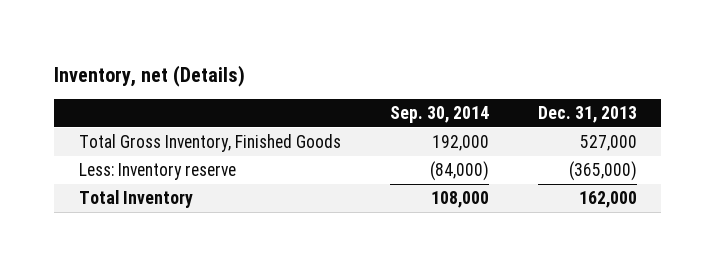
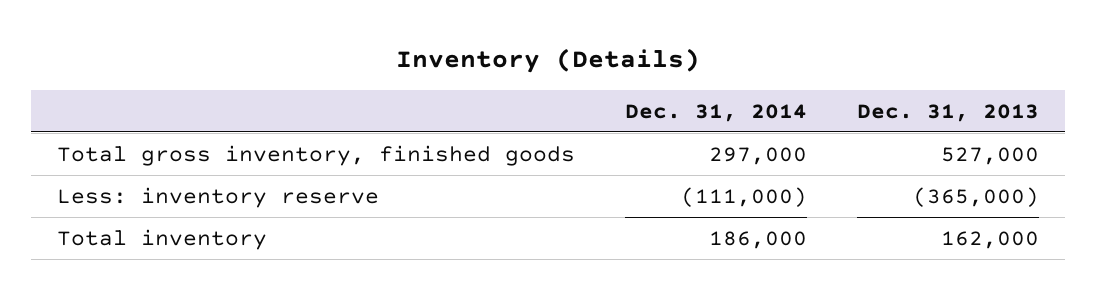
[54,64,246,87] Inventory, net (Details) -> [396,47,701,73] Inventory (Details)
[389,106,489,124] Sep. 30, 2014 -> none
none -> [625,103,808,122] Dec. 31, 2014
[78,134,341,153] Total Gross Inventory, Finished Goods -> [56,144,575,166] Total gross inventory, finished goods
[78,163,236,181] Less: Inventory reserve -> [56,186,379,208] Less: inventory reserve
[78,190,193,209] Total Inventory -> [56,228,267,250] Total inventory

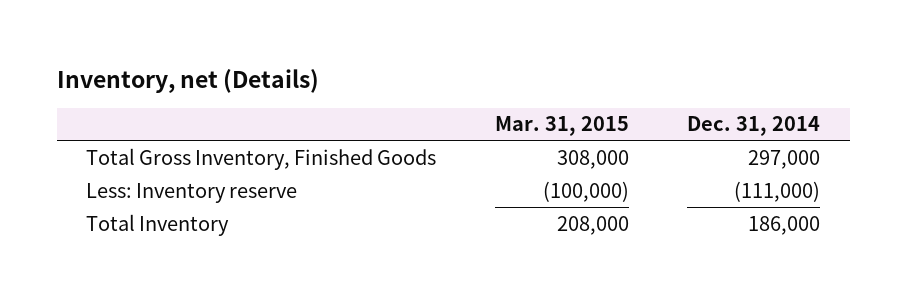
[396,47,701,73] Inventory (Details) -> [56,68,319,93] Inventory, net (Details)
[857,103,1040,122] Dec. 31, 2013 -> none
none -> [494,116,629,137] Mar. 31, 2015
[56,144,575,166] Total gross inventory, finished goods -> [85,147,436,170] Total Gross Inventory, Finished Goods
[56,186,379,208] Less: inventory reserve -> [85,182,297,203] Less: Inventory reserve
[56,228,267,250] Total inventory -> [85,213,229,236] Total Inventory

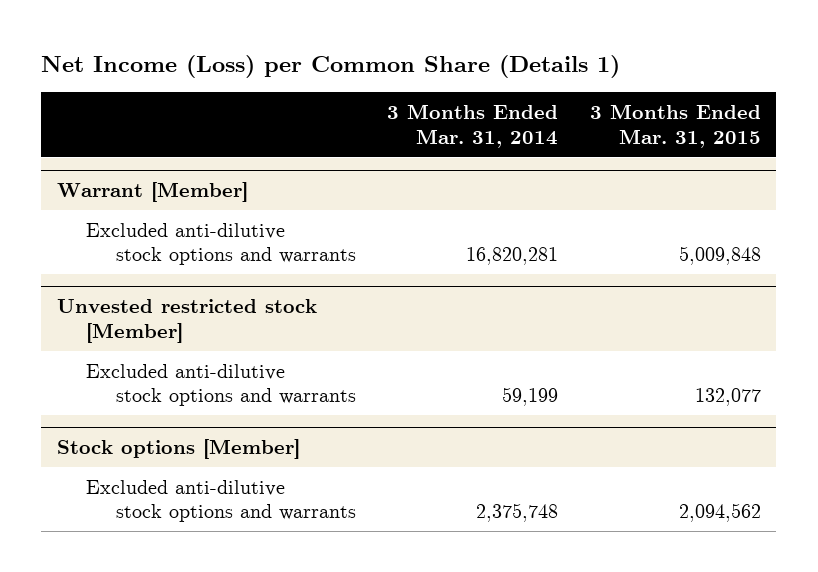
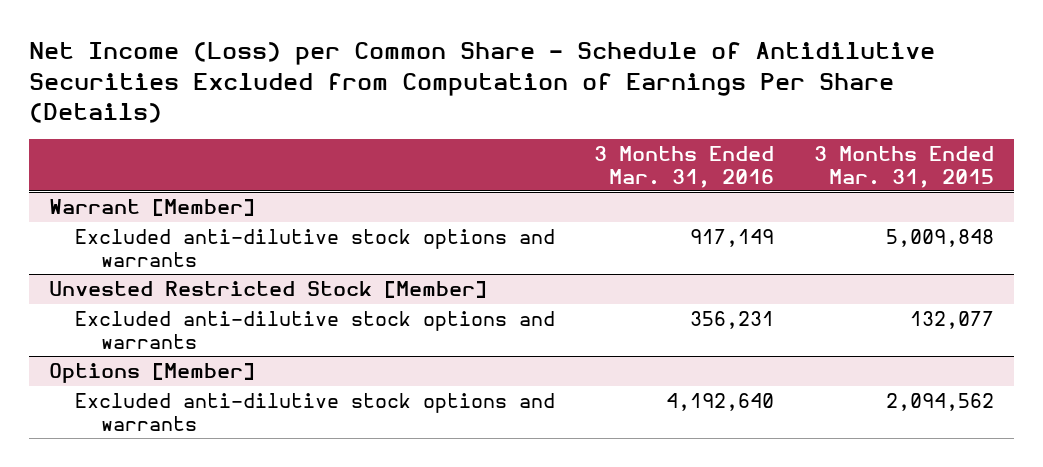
[41,55,621,79] Net Income (Loss) per Common Share (Details 1) -> [29,42,936,123] Net Income (Loss) per Common Share - Schedule of Antidilutive Securities Excluded from Computation of Earnings Per Share (Details)
[387,104,559,148] 3 Months Ended Mar. 31, 2014 -> none
none -> [594,146,775,188] 3 Months Ended Mar. 31, 2016
[57,299,318,343] Unvested restricted stock [Member] -> [49,281,488,299] Unvested Restricted Stock [Member]
[57,439,301,460] Stock options [Member] -> [49,363,256,384] Options [Member]

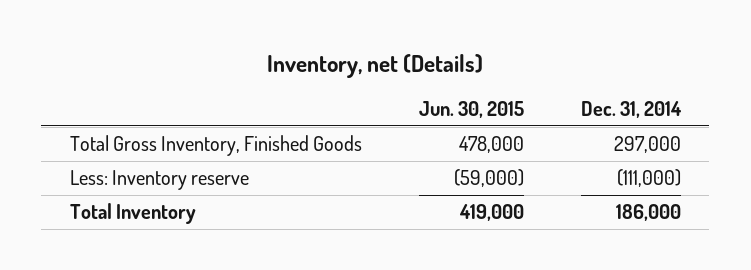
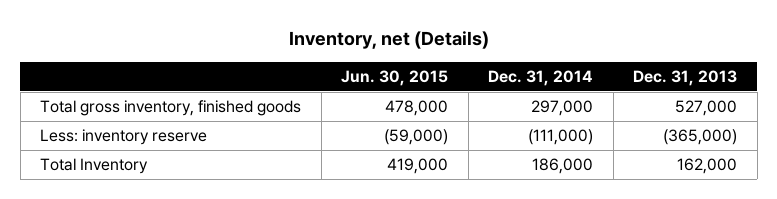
none -> [633,70,738,87] Dec. 31, 2013
[69,135,362,157] Total Gross Inventory, Finished Goods -> [40,100,302,117] Total gross inventory, finished goods
[69,170,249,191] Less: Inventory reserve -> [40,129,208,146] Less: inventory reserve

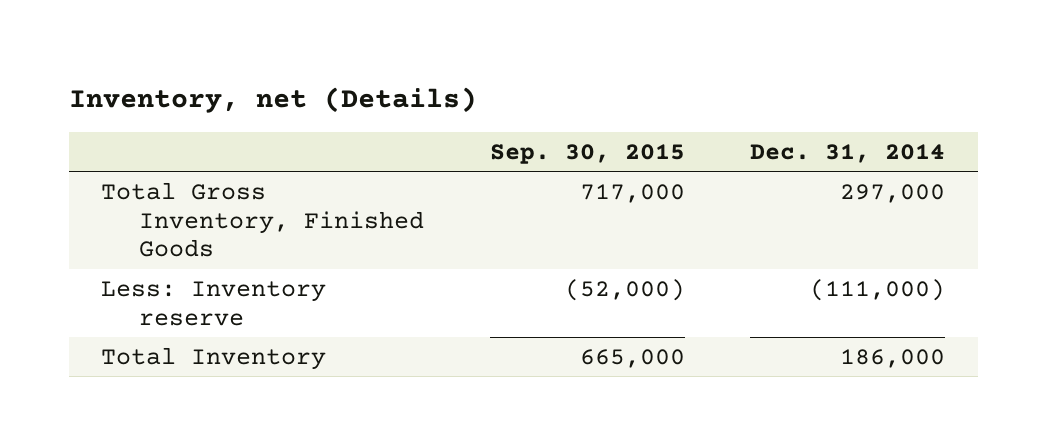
[341,70,449,87] Jun. 30, 2015 -> none
[633,70,738,87] Dec. 31, 2013 -> none
none -> [489,143,685,164] Sep. 30, 2015
[40,100,302,117] Total gross inventory, finished goods -> [101,181,425,258] Total Gross Inventory, Finished Goods
[40,129,208,146] Less: inventory reserve -> [101,280,327,326] Less: Inventory reserve

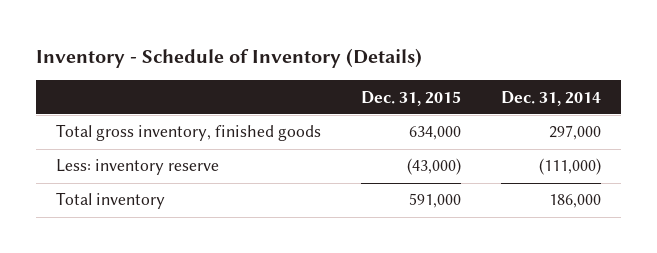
[68,87,477,114] Inventory, net (Details) -> [35,47,422,68] Inventory - Schedule of Inventory (Details)
[489,143,685,164] Sep. 30, 2015 -> none
none -> [360,90,461,106] Dec. 31, 2015
[101,181,425,258] Total Gross Inventory, Finished Goods -> [55,124,321,142] Total gross inventory, finished goods
[101,280,327,326] Less: Inventory reserve -> [55,159,219,176] Less: inventory reserve
[101,346,327,370] Total Inventory -> [55,192,165,210] Total inventory

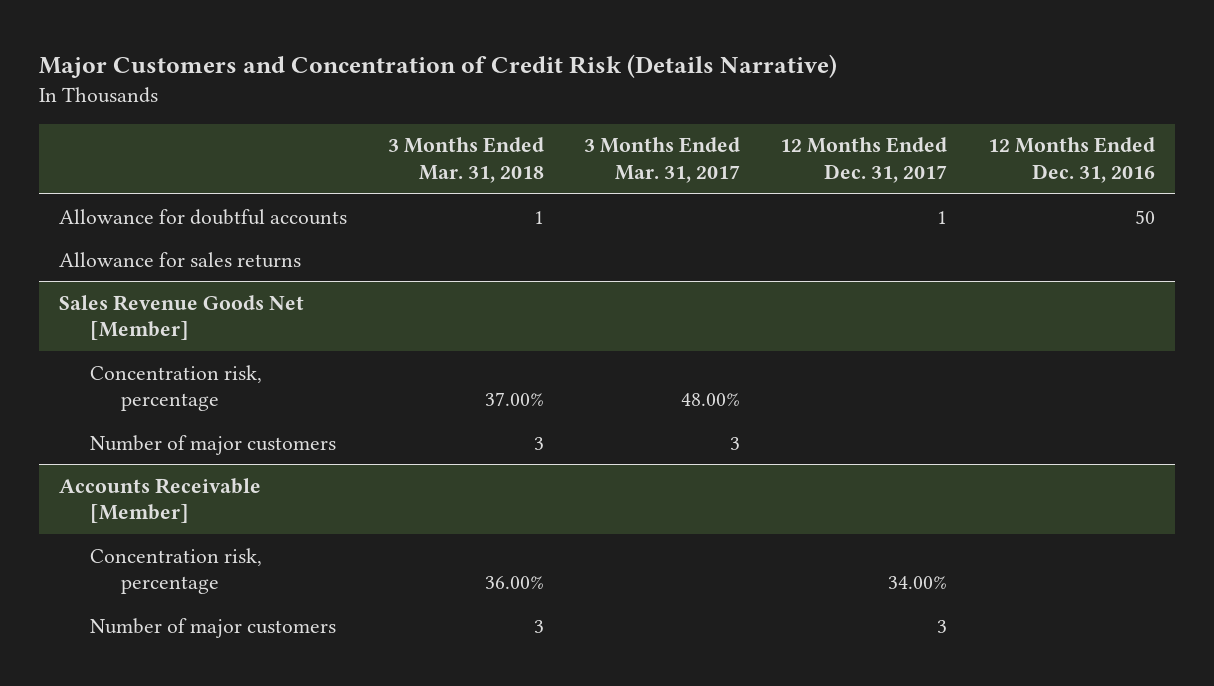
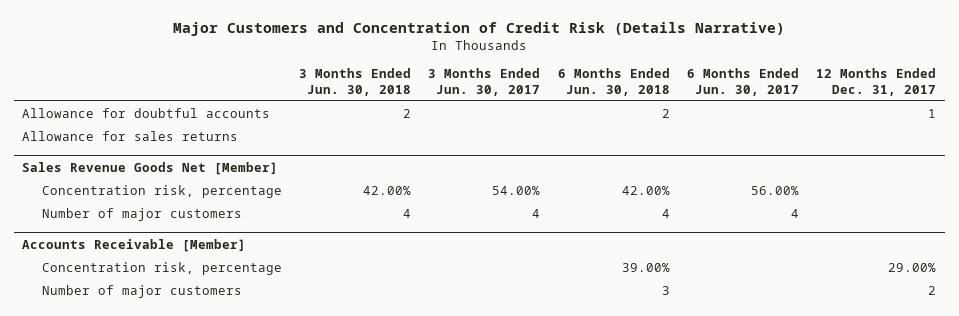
[387,137,544,183] 3 Months Ended Mar. 31, 2018 -> none
[583,137,740,183] 3 Months Ended Mar. 31, 2017 -> none
[987,137,1155,183] 12 Months Ended Dec. 31, 2016 -> none
none -> [298,68,411,96] 3 Months Ended Jun. 30, 2018
none -> [428,68,541,96] 3 Months Ended Jun. 30, 2017
none -> [557,68,670,96] 6 Months Ended Jun. 30, 2018
none -> [686,68,799,96] 6 Months Ended Jun. 30, 2017
[888,576,948,590] 34.00% -> [888,262,937,272] 29.00%
[937,619,948,633] 3 -> [928,285,937,295] 2

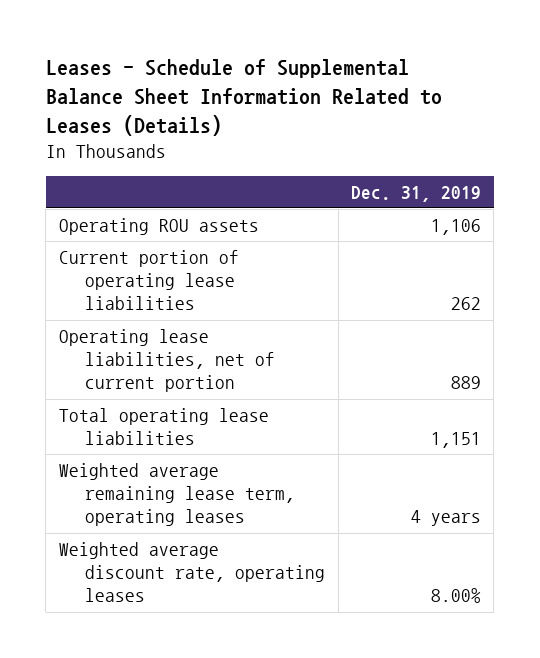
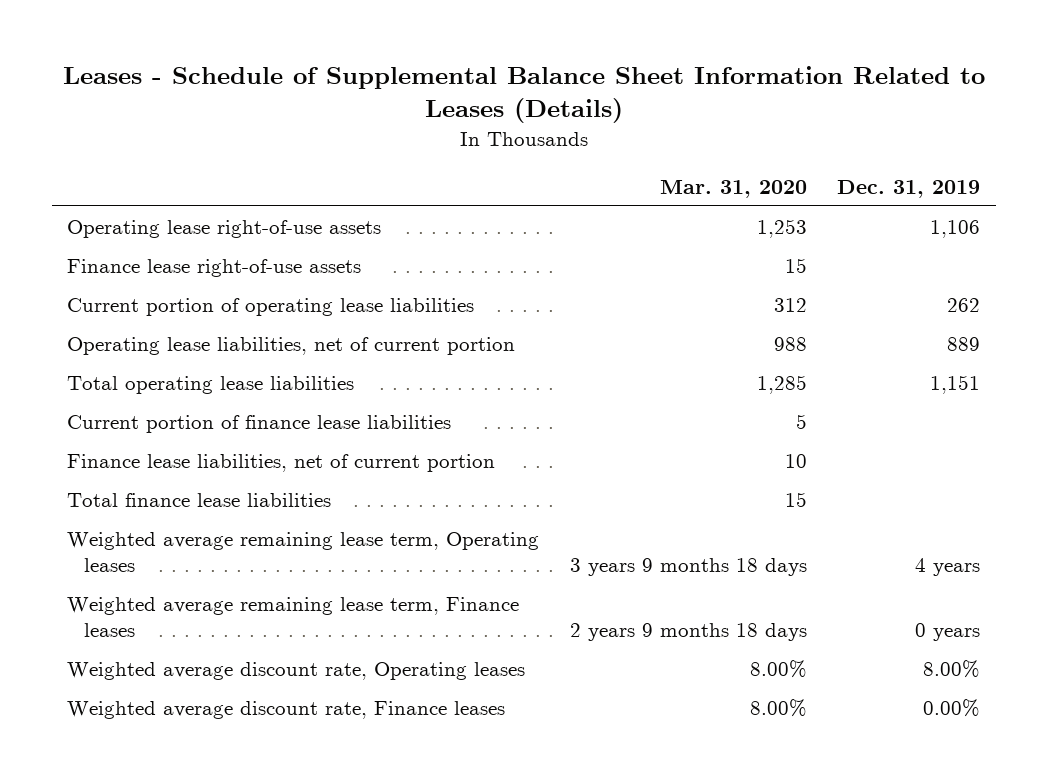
none -> [659,179,807,198] Mar. 31, 2020
[58,218,259,236] Operating ROU assets -> [66,219,381,238] Operating lease right-of-use assets
none -> [66,258,361,277] Finance lease right-of-use assets
none -> [66,414,451,433] Current portion of finance lease liabilities
none -> [66,453,495,472] Finance lease liabilities, net of current portion
none -> [66,492,331,507] Total finance lease liabilities
[58,463,296,527] Weighted average remaining lease term, operating leases -> [66,531,539,572] Weighted average remaining lease term, Operating leases
none -> [66,596,519,637] Weighted average remaining lease term, Finance leases
[58,542,326,603] Weighted average discount rate, operating leases -> [66,661,525,680] Weighted average discount rate, Operating leases
none -> [66,700,505,719] Weighted average discount rate, Finance leases

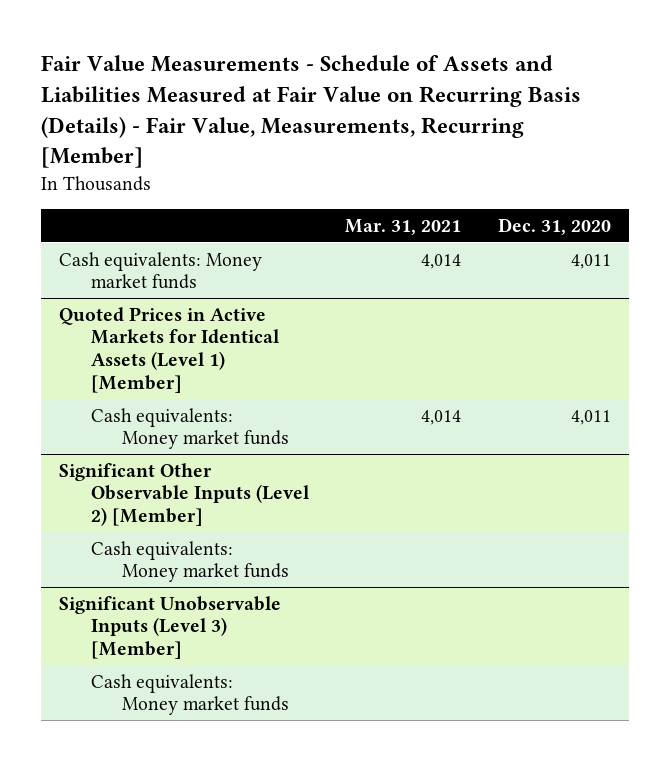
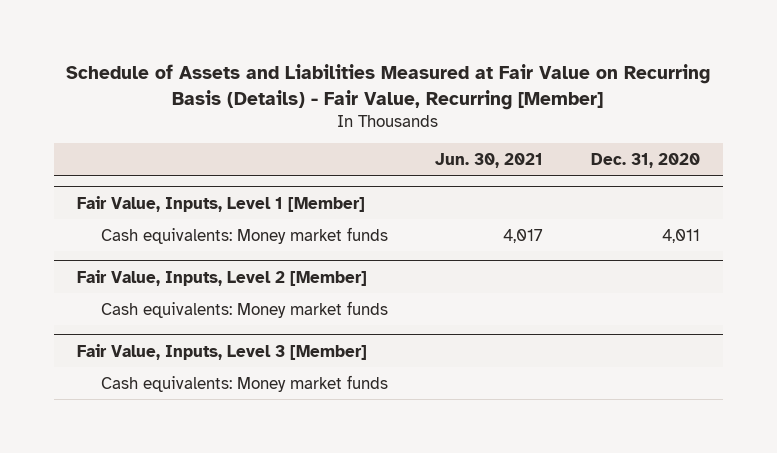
[40,55,581,169] Fair Value Measurements - Schedule of Assets and Liabilities Measured at Fair Value on Recurring Basis (Details) - Fair Value, Measurements, Recurring [Member] -> [66,64,711,110] Schedule of Assets and Liabilities Measured at Fair Value on Recurring Basis (Details) - Fair Value, Recurring [Member]
[345,218,462,235] Mar. 31, 2021 -> none
none -> [435,153,544,169] Jun. 30, 2021
[59,251,263,290] Cash equivalents: Money market funds -> none
[59,306,280,393] Quoted Prices in Active Markets for Identical Assets (Level 1) [Member] -> [77,195,366,212] Fair Value, Inputs, Level 1 [Member]
[59,462,310,527] Significant Other Observable Inputs (Level 2) [Member] -> [77,269,368,286] Fair Value, Inputs, Level 2 [Member]
[59,595,282,660] Significant Unobservable Inputs (Level 3) [Member] -> [77,343,368,360] Fair Value, Inputs, Level 3 [Member]

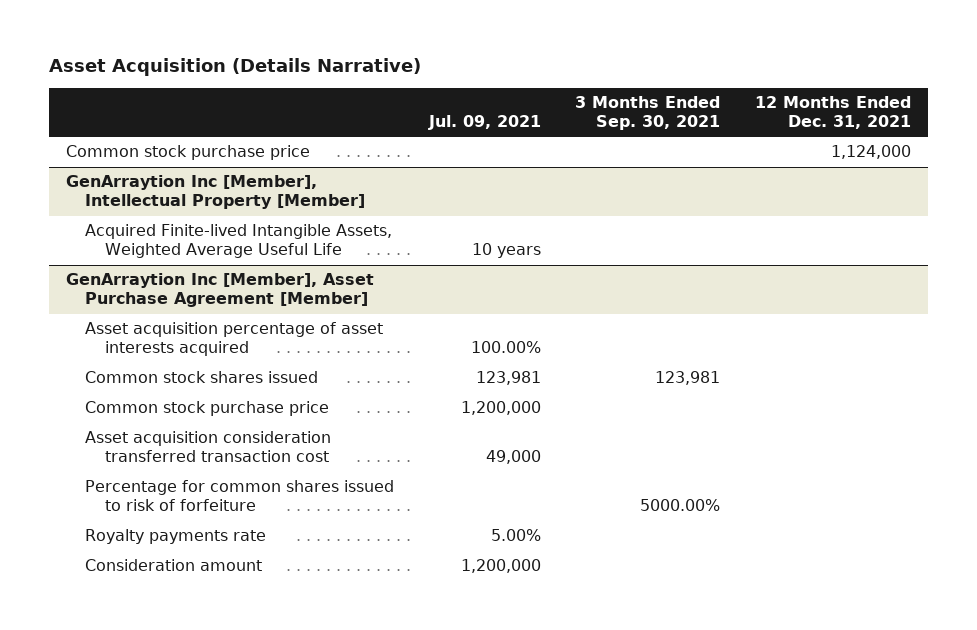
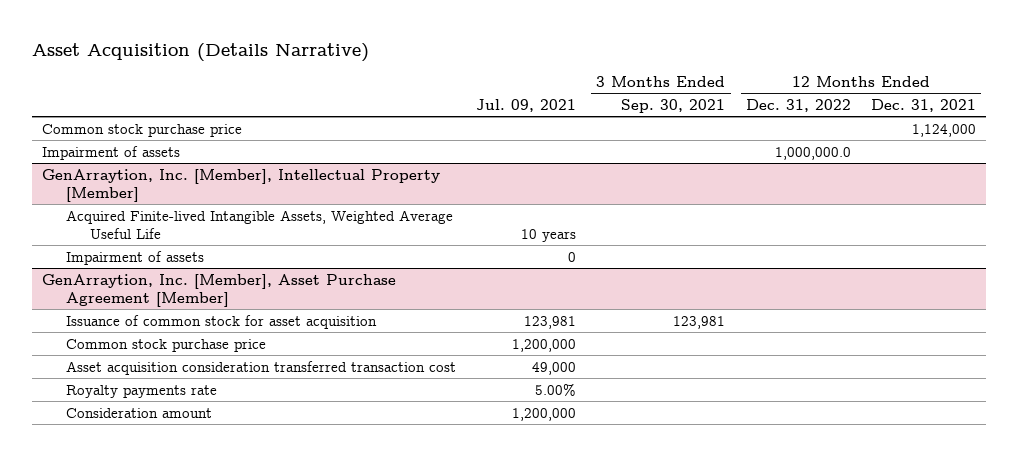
none -> [745,99,851,113] Dec. 31, 2022
none -> [42,145,181,160] Impairment of assets
[65,175,366,210] GenArraytion Inc [Member], Intellectual Property [Member] -> [42,168,441,202] GenArraytion, Inc. [Member], Intellectual Property [Member]
[85,322,384,357] Asset acquisition percentage of asset interests acquired -> none
none -> [65,250,204,265] Impairment of assets
[65,273,374,308] GenArraytion Inc [Member], Asset Purchase Agreement [Member] -> [42,273,397,307] GenArraytion, Inc. [Member], Asset Purchase Agreement [Member]
[85,371,319,384] Common stock shares issued -> [65,314,377,329] Issuance of common stock for asset acquisition
[85,480,395,512] Percentage for common shares issued to risk of forfeiture -> none

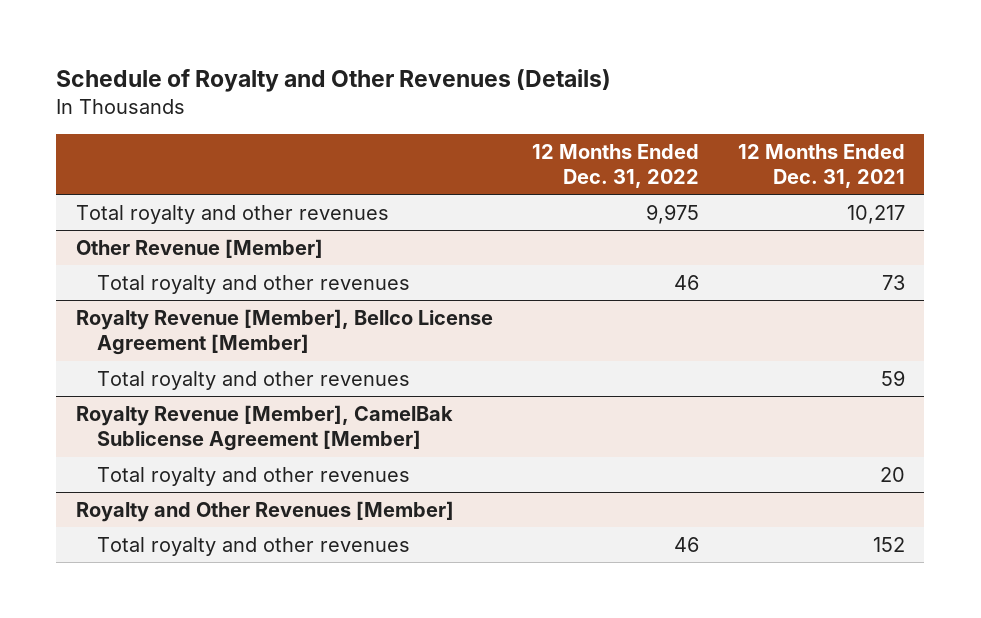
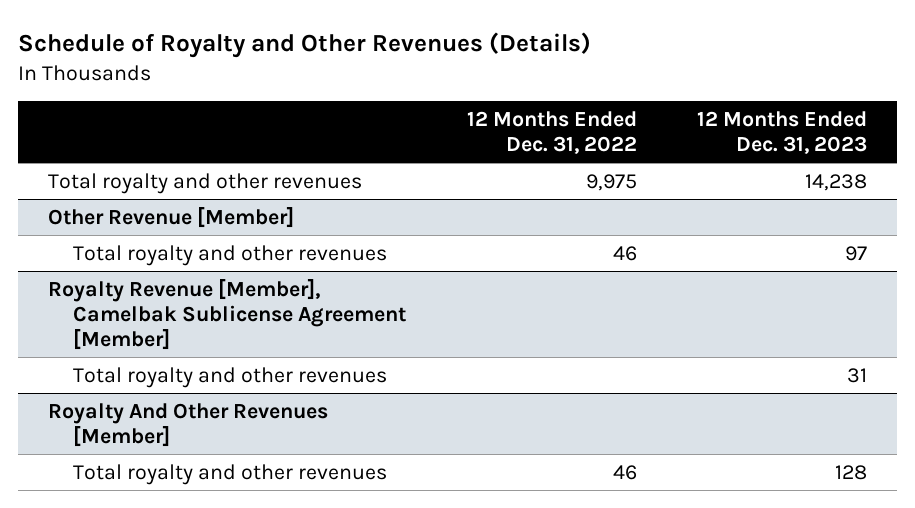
[737,143,905,189] 12 Months Ended Dec. 31, 2021 -> none
none -> [696,110,867,155] 12 Months Ended Dec. 31, 2023
[75,308,493,356] Royalty Revenue [Member], Bellco License Agreement [Member] -> none
[97,370,411,390] Total royalty and other revenues -> none
[75,404,453,452] Royalty Revenue [Member], CamelBak Sublicense Agreement [Member] -> [47,278,407,350] Royalty Revenue [Member], Camelbak Sublicense Agreement [Member]
[75,500,454,522] Royalty and Other Revenues [Member] -> [47,402,328,447] Royalty And Other Revenues [Member]

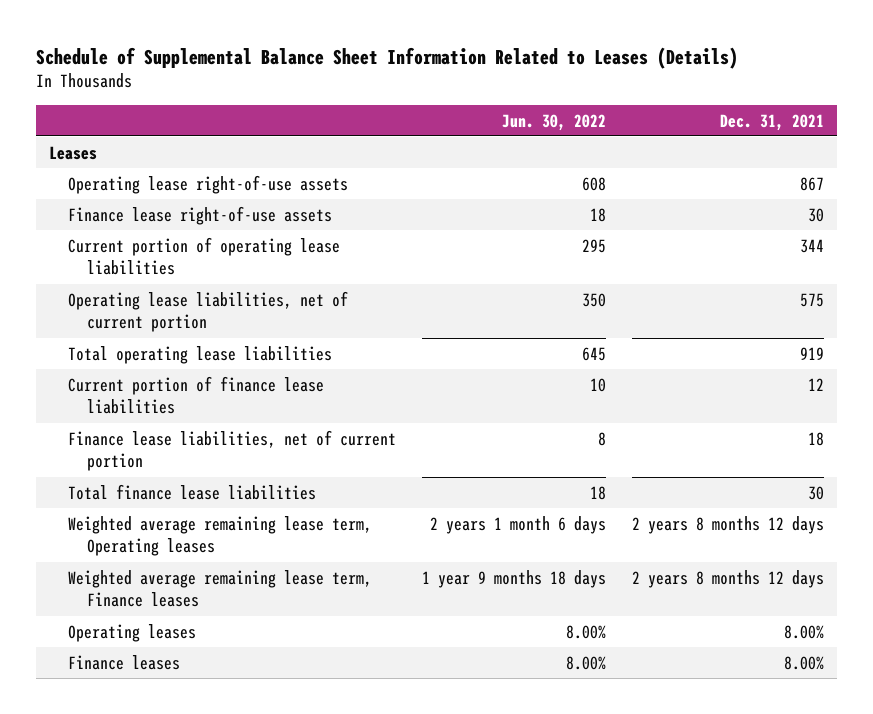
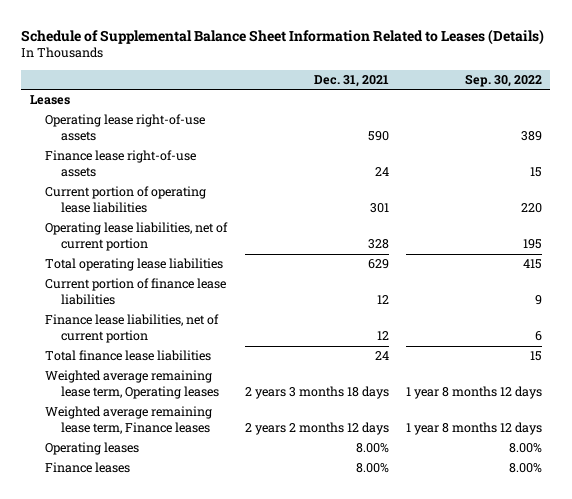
[501,113,606,131] Jun. 30, 2022 -> none
none -> [464,73,542,87] Sep. 30, 2022
[799,176,824,191] 867 -> [367,131,389,142] 590
[807,207,824,222] 30 -> [374,167,389,177] 24
[799,238,824,253] 344 -> [369,203,389,214] 301
[799,292,824,307] 575 -> [367,239,389,250] 328
[799,346,824,360] 919 -> [367,259,389,270] 629
[807,431,824,446] 18 -> [376,331,389,341] 12
[807,485,824,500] 30 -> [374,351,389,361] 24
[631,515,824,534] 2 years 8 months 12 days -> [244,386,389,400] 2 years 3 months 18 days
[631,569,824,588] 2 years 8 months 12 days -> [244,422,389,436] 2 years 2 months 12 days

